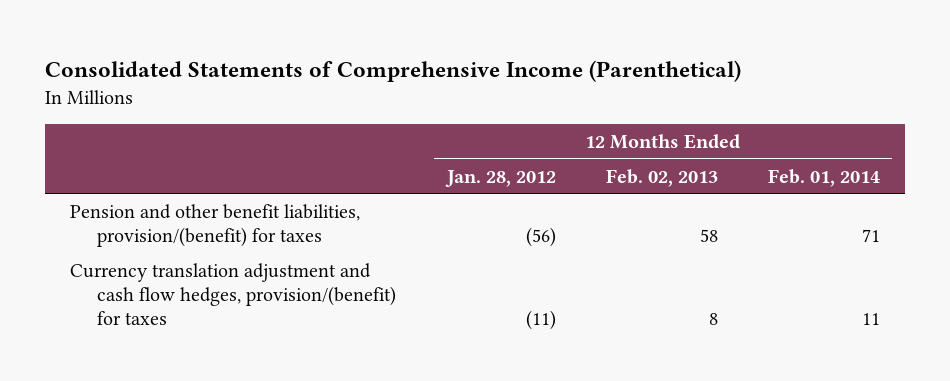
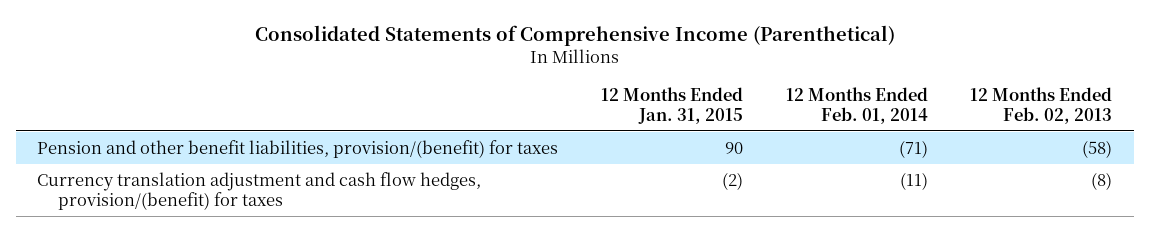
[444,169,556,187] Jan. 28, 2012 -> none
none -> [600,87,743,125] 12 Months Ended Jan. 31, 2015
[699,228,718,242] 58 -> [1082,139,1113,158] (58)
[861,228,880,242] 71 -> [898,139,928,158] (71)
[708,312,718,325] 8 -> [1091,171,1113,190] (8)
[861,312,880,325] 11 -> [899,171,928,190] (11)

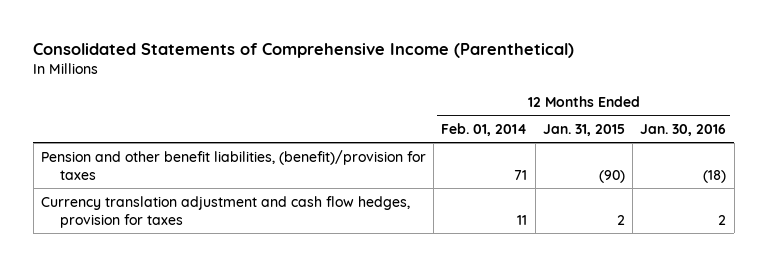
[970,87,1113,125] 12 Months Ended Feb. 02, 2013 -> none
none -> [640,123,727,136] Jan. 30, 2016
[37,139,559,158] Pension and other benefit liabilities, provision/(benefit) for taxes -> [40,149,426,180] Pension and other benefit liabilities, (benefit)/provision for taxes
[724,141,743,154] 90 -> [598,169,625,183] (90)
[898,139,928,158] (71) -> [514,169,528,180] 71
[37,171,482,210] Currency translation adjustment and cash flow hedges, provision/(benefit) for taxes -> [40,195,410,228] Currency translation adjustment and cash flow hedges, provision for taxes
[721,171,743,190] (2) -> [616,214,625,225] 2
[899,171,928,190] (11) -> [517,214,528,225] 11

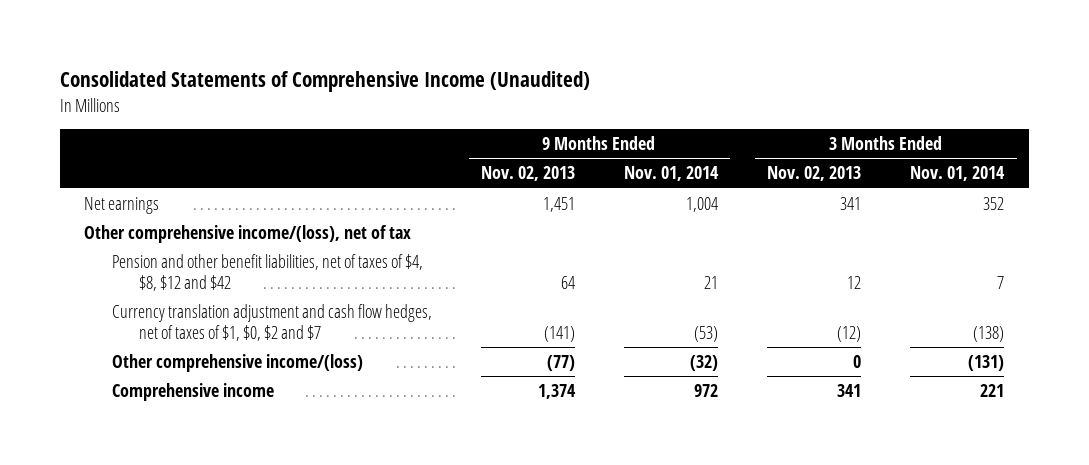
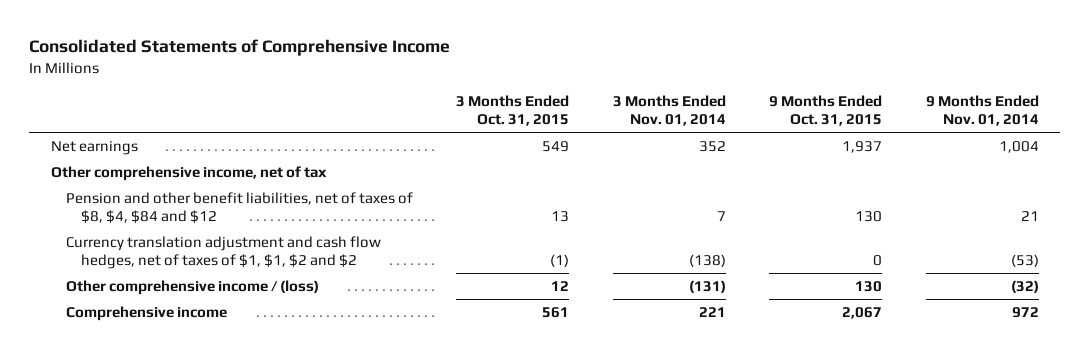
[59,71,590,93] Consolidated Statements of Comprehensive Income (Unaudited) -> [28,39,450,57] Consolidated Statements of Comprehensive Income
[480,166,575,182] Nov. 02, 2013 -> none
[767,166,862,182] Nov. 02, 2013 -> none
none -> [456,94,570,127] 3 Months Ended Oct. 31, 2015
none -> [769,94,883,127] 9 Months Ended Oct. 31, 2015
[84,224,412,243] Other comprehensive income/(loss), net of tax -> [50,165,327,181] Other comprehensive income, net of tax
[111,253,423,292] Pension and other benefit liabilities, net of taxes of $4, $8, $12 and $42 -> [65,191,413,225] Pension and other benefit liabilities, net of taxes of $8, $4, $84 and $12
[111,303,432,342] Currency translation adjustment and cash flow hedges, net of taxes of $1, $0, $2 and $7 -> [65,235,381,270] Currency translation adjustment and cash flow hedges, net of taxes of $1, $1, $2 and $2
[111,353,363,372] Other comprehensive income/(loss) -> [65,279,319,295] Other comprehensive income / (loss)

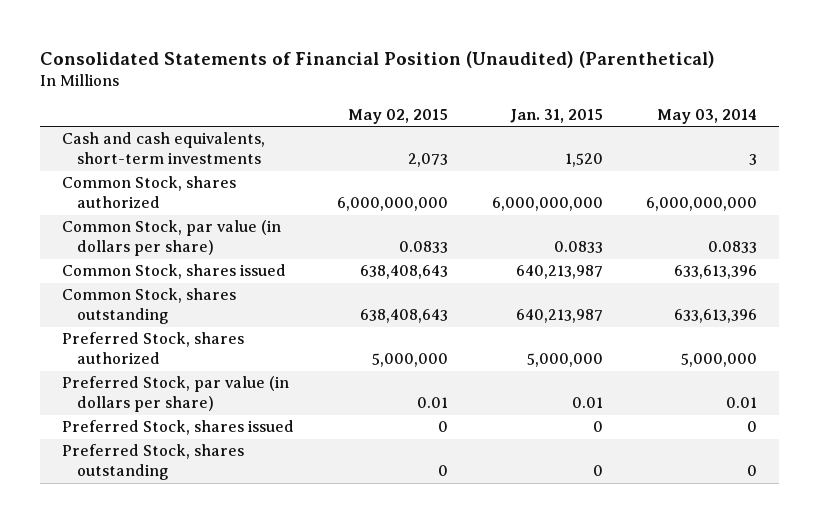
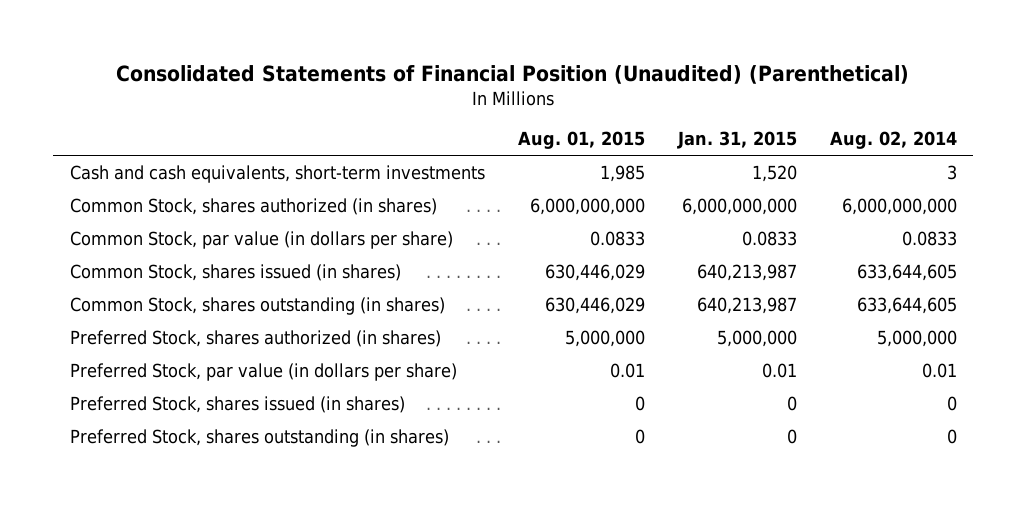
[348,108,449,124] May 02, 2015 -> none
[657,108,758,124] May 03, 2014 -> none
none -> [517,131,645,150] Aug. 01, 2015
none -> [829,131,957,150] Aug. 02, 2014
[61,176,236,209] Common Stock, shares authorized -> [69,197,437,215] Common Stock, shares authorized (in shares)
[61,264,286,280] Common Stock, shares issued -> [69,263,401,281] Common Stock, shares issued (in shares)
[61,288,236,325] Common Stock, shares outstanding -> [69,296,445,315] Common Stock, shares outstanding (in shares)
[61,332,244,365] Preferred Stock, shares authorized -> [69,329,441,347] Preferred Stock, shares authorized (in shares)
[61,420,294,436] Preferred Stock, shares issued -> [69,395,405,413] Preferred Stock, shares issued (in shares)
[61,444,244,481] Preferred Stock, shares outstanding -> [69,428,449,447] Preferred Stock, shares outstanding (in shares)

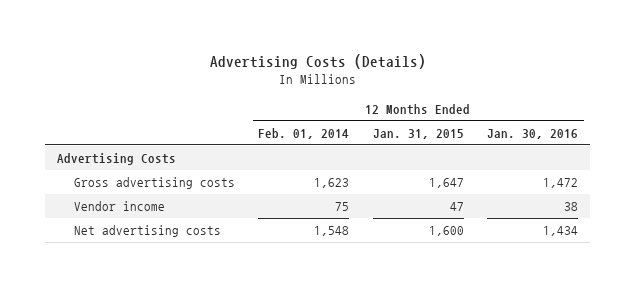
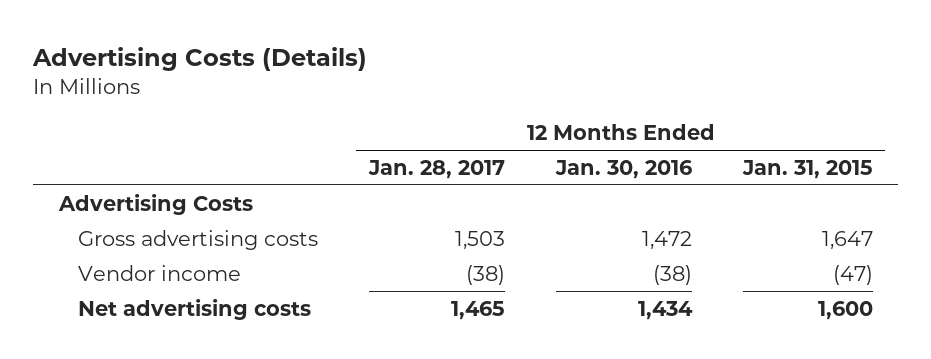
[258,127,350,139] Feb. 01, 2014 -> none
none -> [367,159,505,179] Jan. 28, 2017
[449,202,464,212] 47 -> [832,264,873,285] (47)
[564,202,579,212] 38 -> [652,264,692,285] (38)

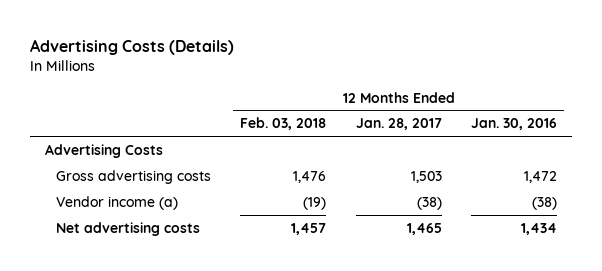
[741,159,873,179] Jan. 31, 2015 -> none
none -> [240,117,327,131] Feb. 03, 2018
[78,264,242,281] Vendor income -> [55,195,178,210] Vendor income (a)

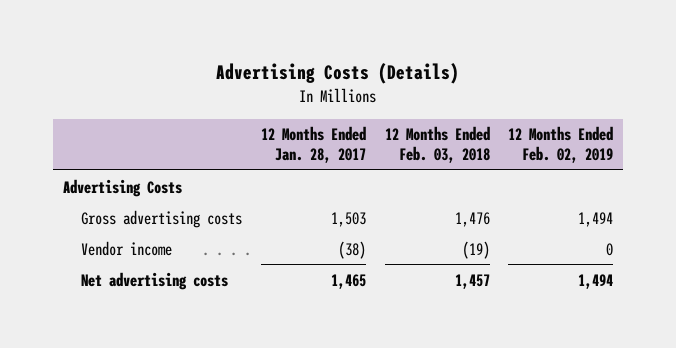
[470,118,557,131] Jan. 30, 2016 -> none
none -> [508,126,614,163] 12 Months Ended Feb. 02, 2019
[55,195,178,210] Vendor income (a) -> [80,240,172,256] Vendor income

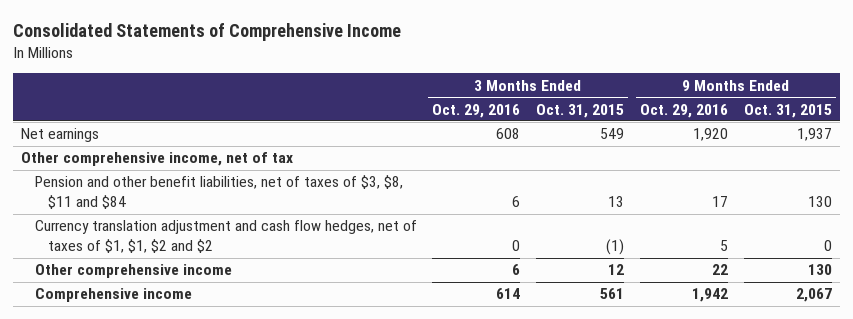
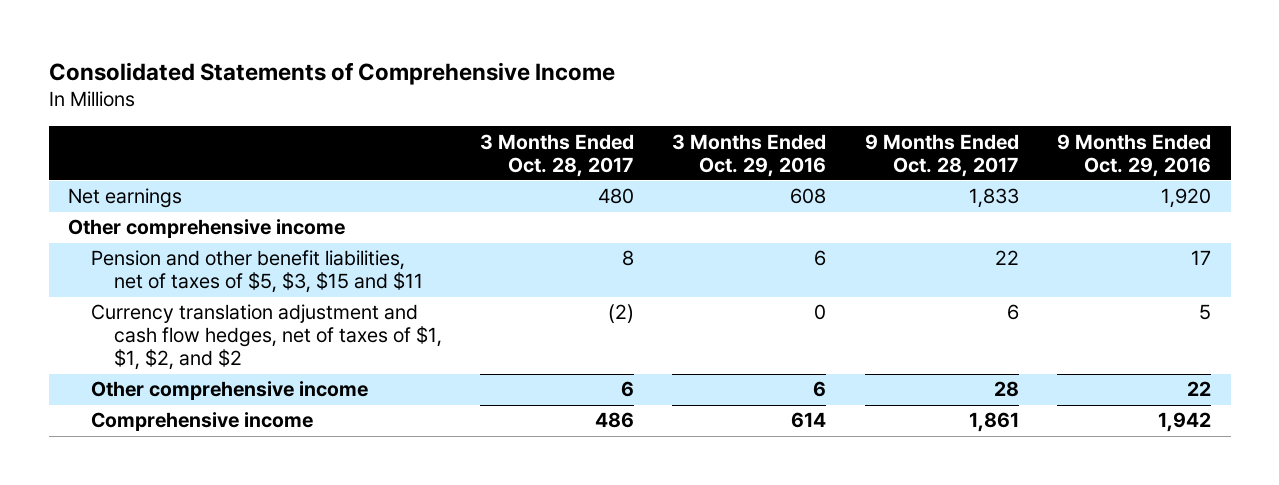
[536,103,625,118] Oct. 31, 2015 -> none
[743,103,832,118] Oct. 31, 2015 -> none
none -> [480,133,635,177] 3 Months Ended Oct. 28, 2017
none -> [864,133,1019,177] 9 Months Ended Oct. 28, 2017
[20,152,293,167] Other comprehensive income, net of tax -> [67,219,345,239] Other comprehensive income
[34,175,403,210] Pension and other benefit liabilities, net of taxes of $3, $8, $11 and $84 -> [90,250,423,294] Pension and other benefit liabilities, net of taxes of $5, $3, $15 and $11
[34,220,417,254] Currency translation adjustment and cash flow hedges, net of taxes of $1, $1, $2 and $2 -> [90,304,442,371] Currency translation adjustment and cash flow hedges, net of taxes of $1, $1, $2, and $2

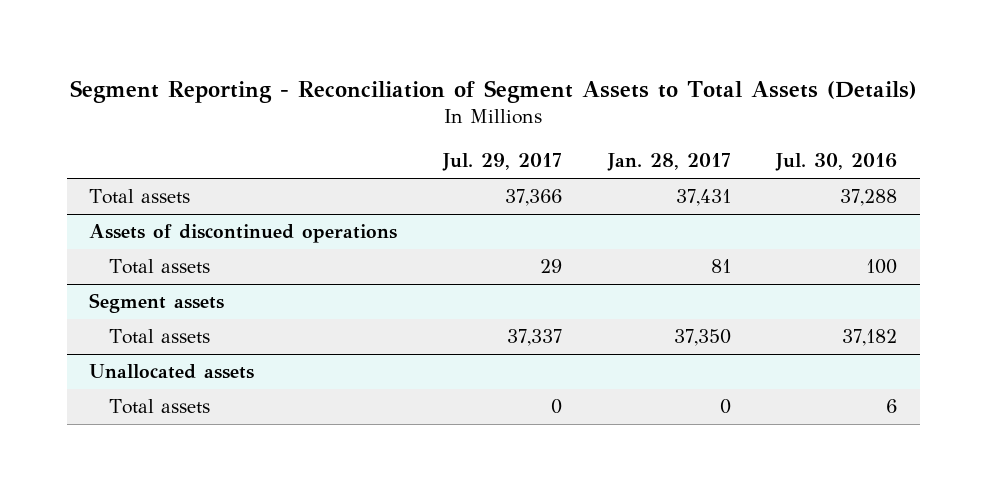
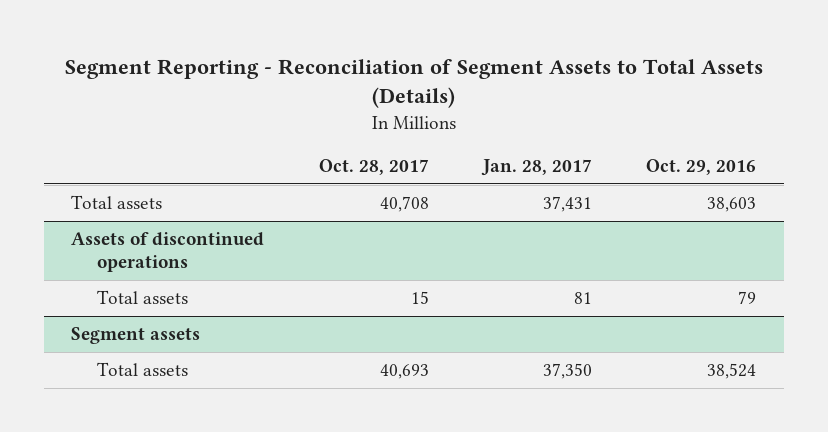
[441,153,562,172] Jul. 29, 2017 -> none
[775,153,898,172] Jul. 30, 2016 -> none
none -> [318,159,429,176] Oct. 28, 2017
none -> [646,159,757,176] Oct. 29, 2016
[89,364,255,380] Unallocated assets -> none
[109,399,211,415] Total assets -> none

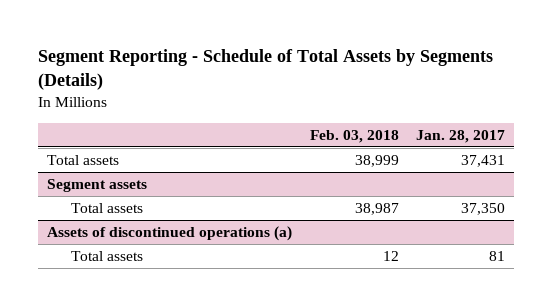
[64,58,763,109] Segment Reporting - Reconciliation of Segment Assets to Total Assets (Details) -> [37,49,493,91] Segment Reporting - Schedule of Total Assets by Segments (Details)
[318,159,429,176] Oct. 28, 2017 -> none
[646,159,757,176] Oct. 29, 2016 -> none
none -> [309,130,399,144] Feb. 03, 2018
[71,232,265,273] Assets of discontinued operations -> none
[96,290,188,305] Total assets -> none
none -> [46,225,292,241] Assets of discontinued operations (a)
none -> [70,250,143,261] Total assets

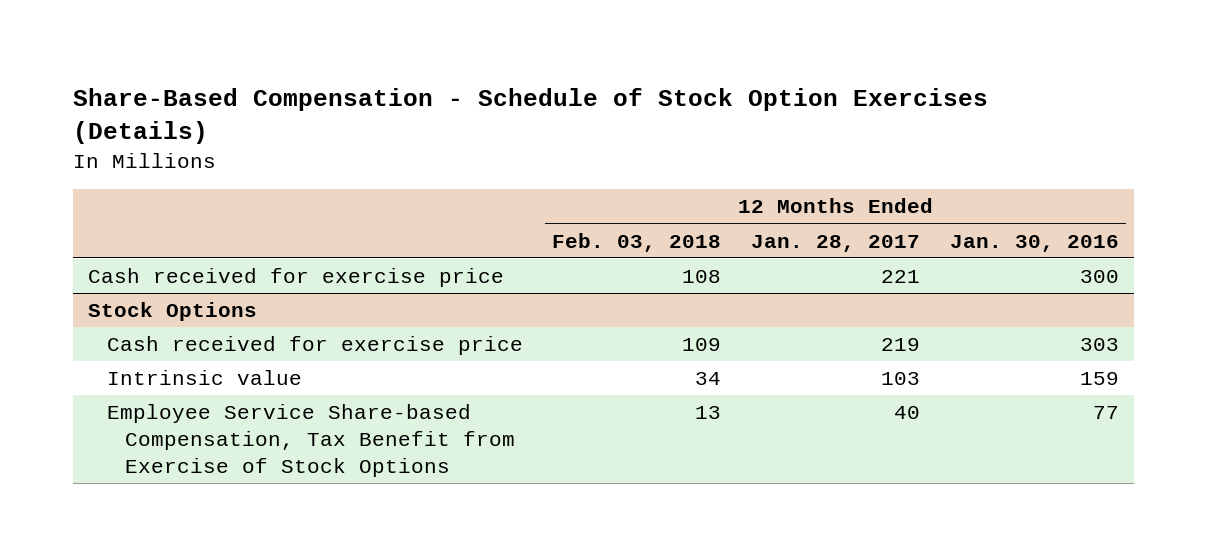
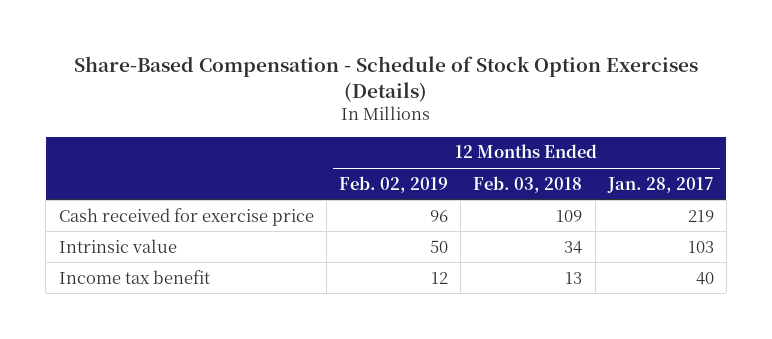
[949,234,1119,252] Jan. 30, 2016 -> none
none -> [339,175,449,193] Feb. 02, 2019
[88,268,505,288] Cash received for exercise price -> none
[88,302,258,322] Stock Options -> none
[106,404,516,478] Employee Service Share-based Compensation, Tax Benefit from Exercise of Stock Options -> [58,269,210,284] Income tax benefit

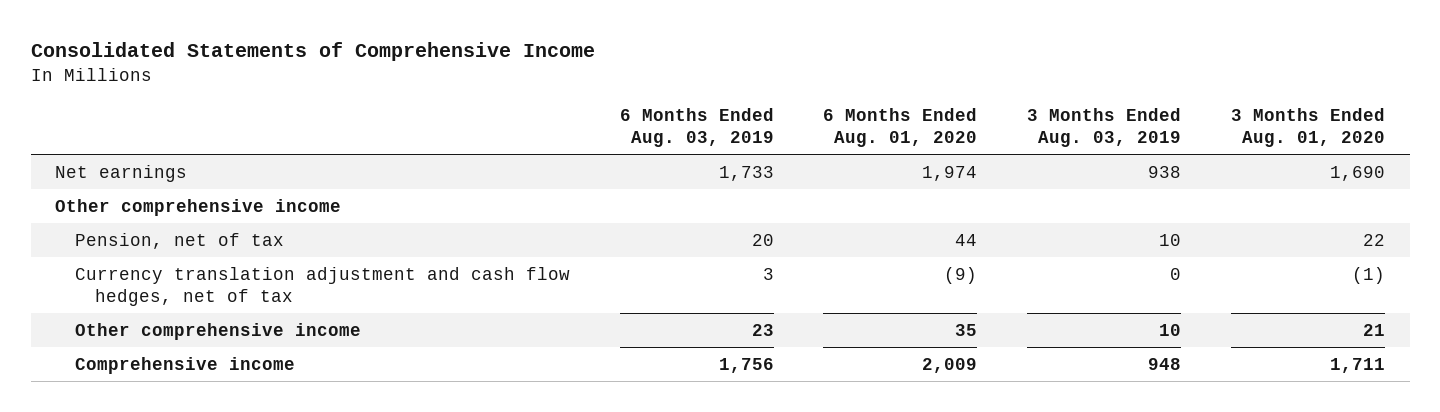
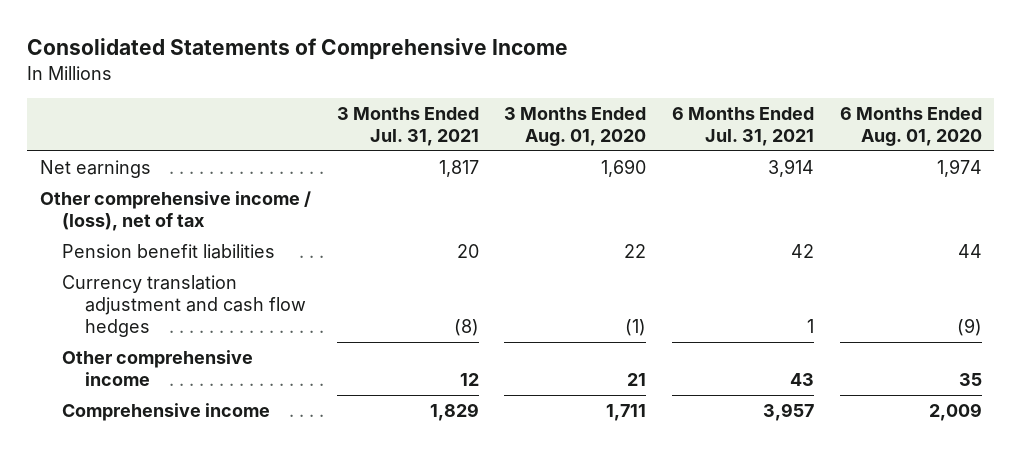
[619,108,774,147] 6 Months Ended Aug. 03, 2019 -> none
[1027,108,1182,147] 3 Months Ended Aug. 03, 2019 -> none
none -> [336,106,479,146] 3 Months Ended Jul. 31, 2021
none -> [671,106,814,146] 6 Months Ended Jul. 31, 2021
[55,198,342,216] Other comprehensive income -> [39,191,311,231] Other comprehensive income / (loss), net of tax
[75,232,285,249] Pension, net of tax -> [62,244,276,260] Pension benefit liabilities
[75,266,571,306] Currency translation adjustment and cash flow hedges, net of tax -> [62,275,306,337] Currency translation adjustment and cash flow hedges

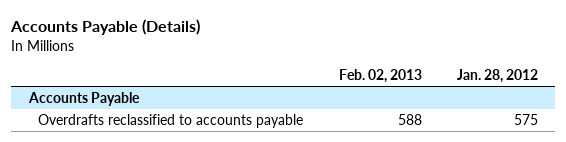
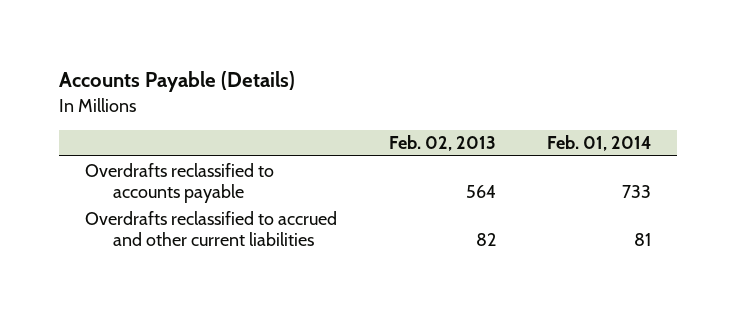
[456,69,538,84] Jan. 28, 2012 -> none
none -> [546,135,651,152] Feb. 01, 2014
[27,91,140,106] Accounts Payable -> none
[397,113,422,125] 588 -> [465,185,496,199] 564
none -> [85,210,338,247] Overdrafts reclassified to accrued and other current liabilities

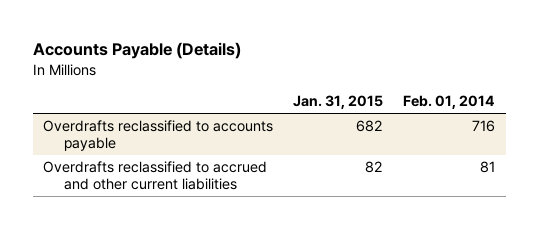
[388,135,496,152] Feb. 02, 2013 -> none
none -> [293,95,384,110] Jan. 31, 2015
[621,185,651,199] 733 -> [472,120,496,133] 716

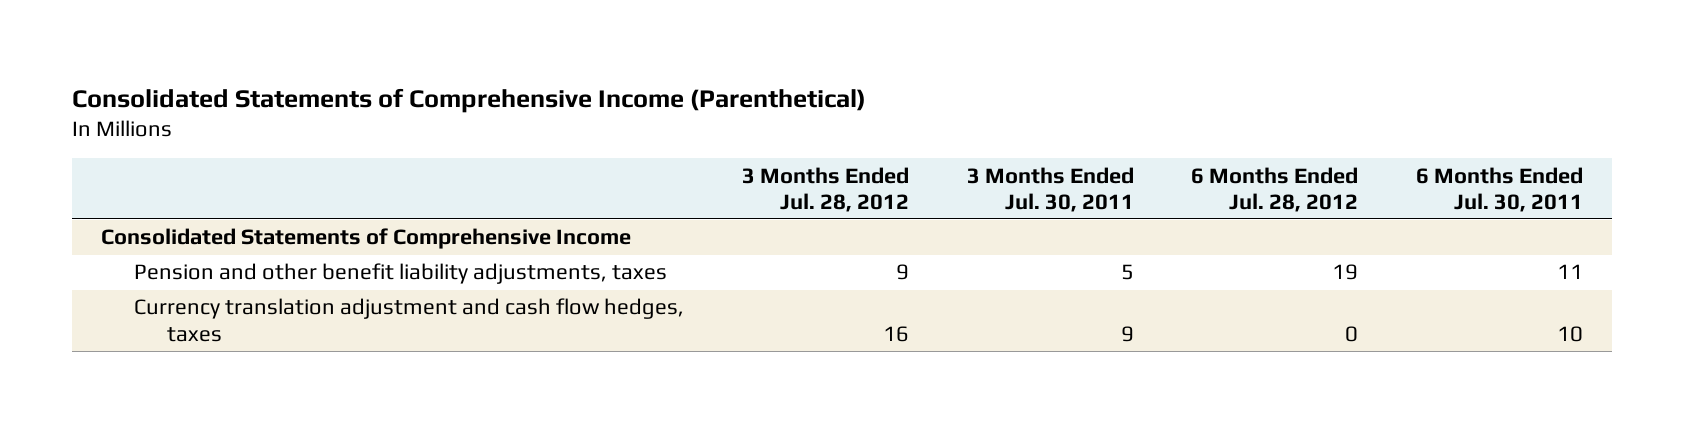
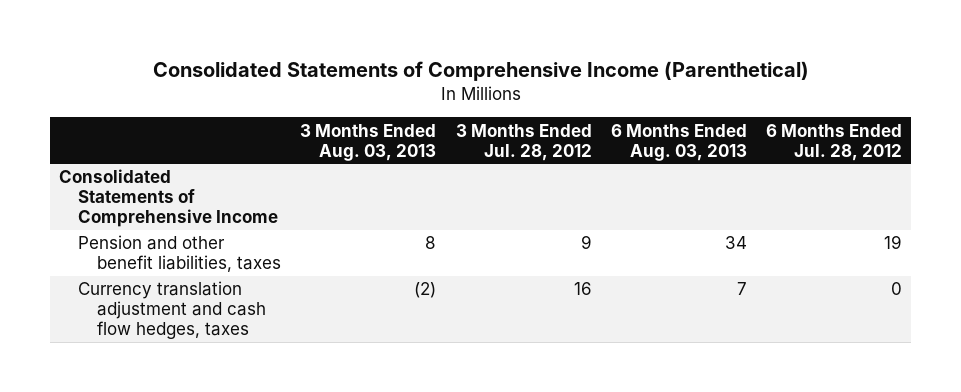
[966,166,1134,212] 3 Months Ended Jul. 30, 2011 -> none
[1415,166,1583,212] 6 Months Ended Jul. 30, 2011 -> none
none -> [300,123,437,161] 3 Months Ended Aug. 03, 2013
none -> [610,123,747,161] 6 Months Ended Aug. 03, 2013
[134,263,668,285] Pension and other benefit liability adjustments, taxes -> [78,235,282,273] Pension and other benefit liabilities, taxes

